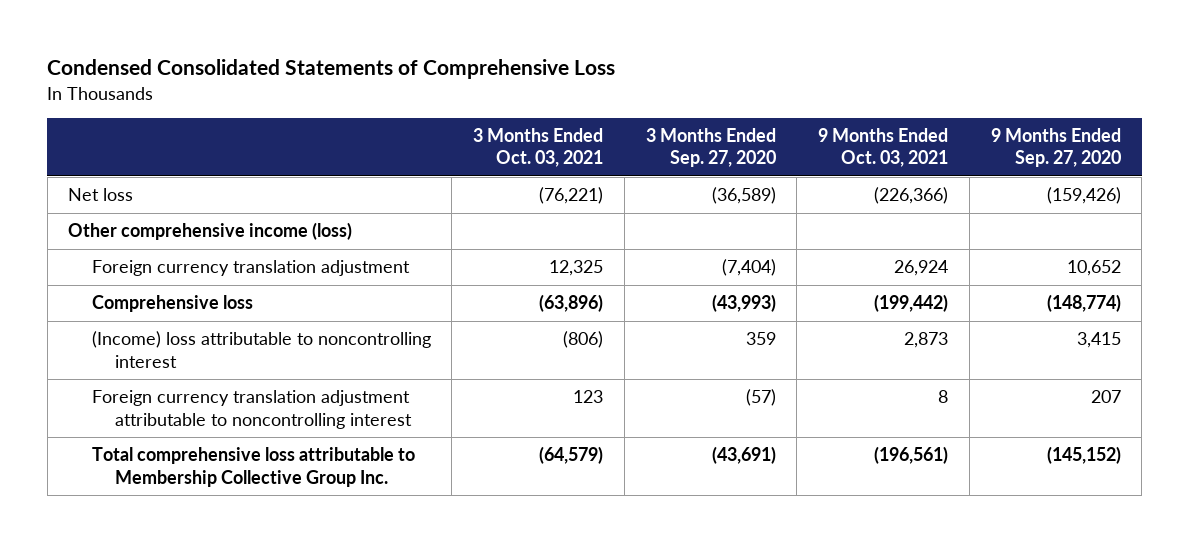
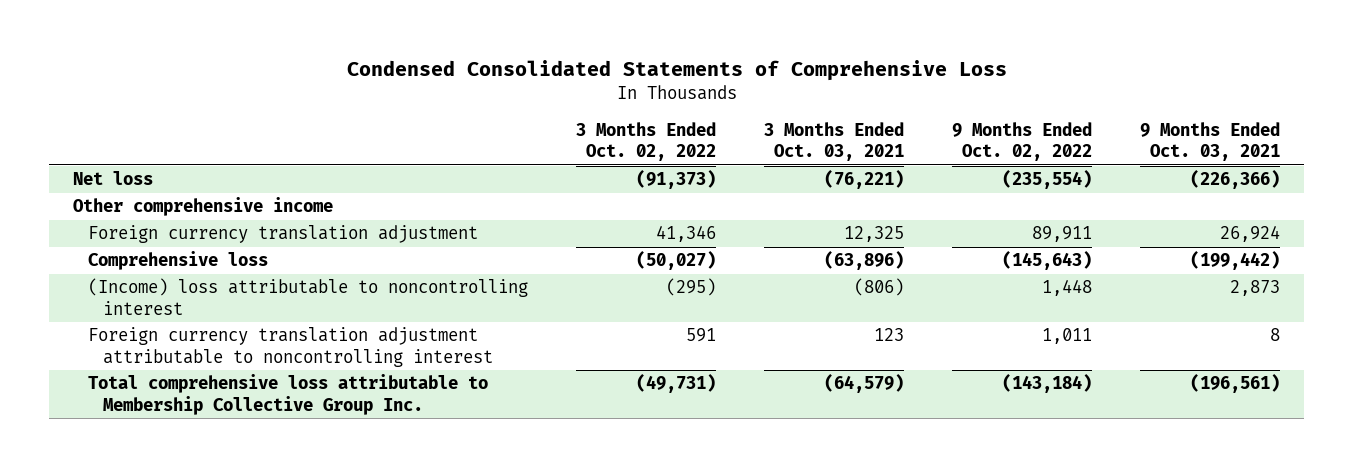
[645,128,776,168] 3 Months Ended Sep. 27, 2020 -> none
[990,128,1121,168] 9 Months Ended Sep. 27, 2020 -> none
none -> [576,121,717,162] 3 Months Ended Oct. 02, 2022
none -> [952,121,1093,162] 9 Months Ended Oct. 02, 2022
[68,222,353,241] Other comprehensive income (loss) -> [73,197,334,217] Other comprehensive income

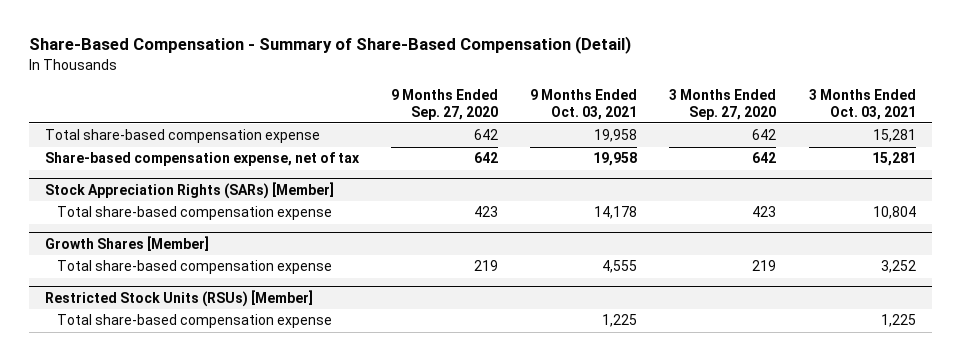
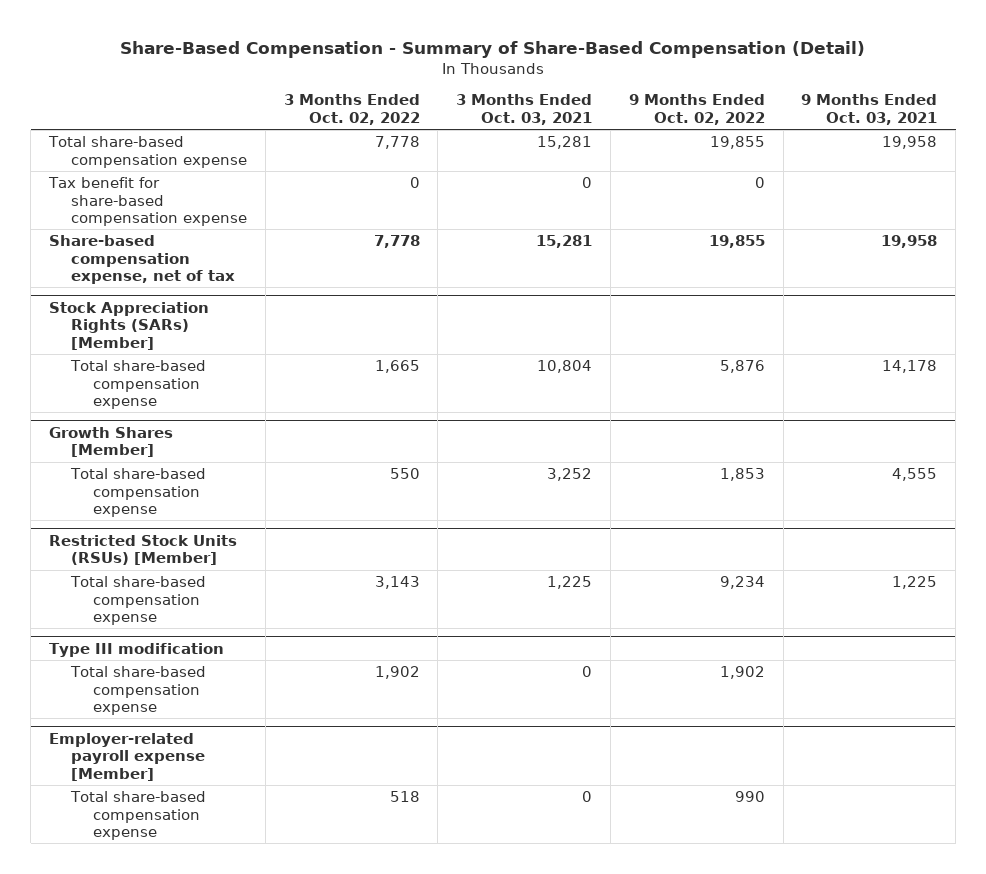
[390,89,498,120] 9 Months Ended Sep. 27, 2020 -> none
[669,89,777,120] 3 Months Ended Sep. 27, 2020 -> none
none -> [283,94,420,126] 3 Months Ended Oct. 02, 2022
none -> [628,94,765,126] 9 Months Ended Oct. 02, 2022
none -> [47,177,248,227] Tax benefit for share-based compensation expense
none -> [48,642,224,657] Type III modification
none -> [70,666,207,716] Total share-based compensation expense
none -> [48,732,206,782] Employer-related payroll expense [Member]
none -> [70,791,207,841] Total share-based compensation expense

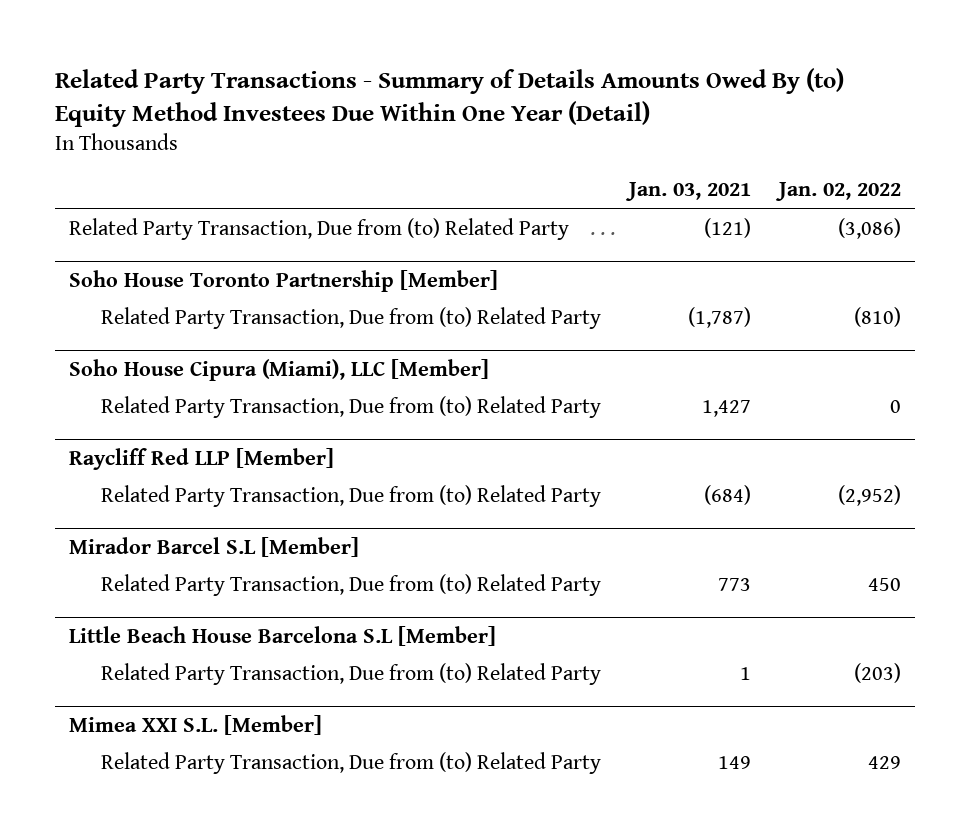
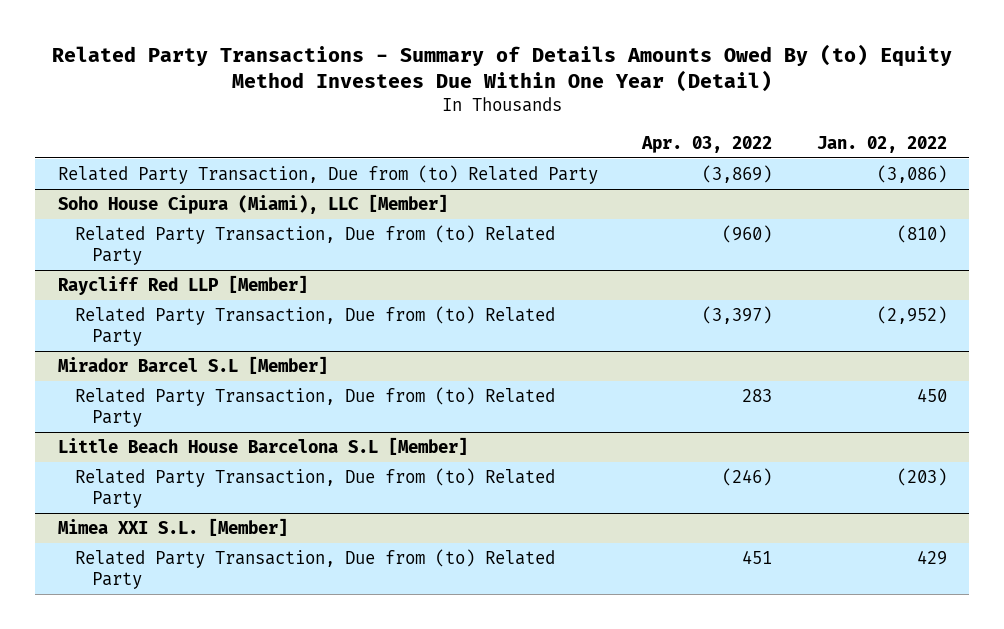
[624,182,751,202] Jan. 03, 2021 -> none
none -> [641,135,773,153] Apr. 03, 2022
[68,270,498,293] Soho House Toronto Partnership [Member] -> none
[100,307,601,330] Related Party Transaction, Due from (to) Related Party -> none
[889,400,901,414] 0 -> [896,224,947,243] (810)

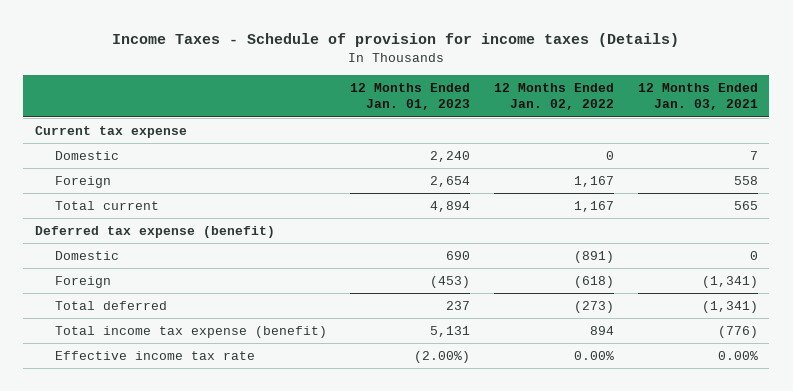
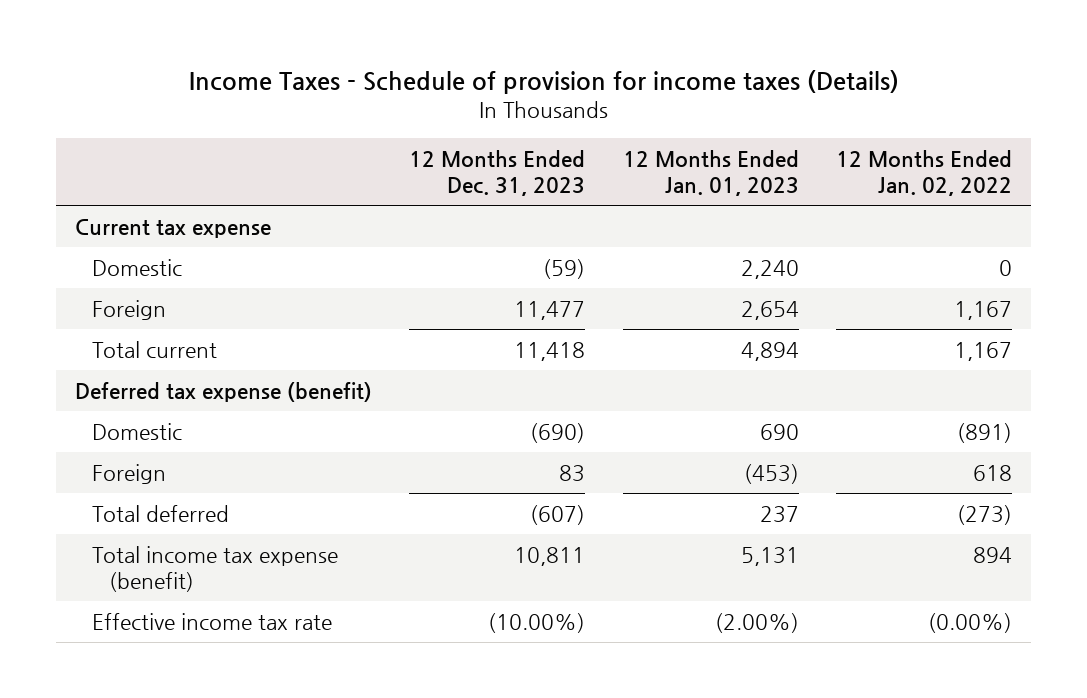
[637,82,758,111] 12 Months Ended Jan. 03, 2021 -> none
none -> [409,150,586,197] 12 Months Ended Dec. 31, 2023
[574,276,615,289] (618) -> [973,465,1013,482] 618
[574,351,615,361] 0.00% -> [928,613,1013,634] (0.00%)

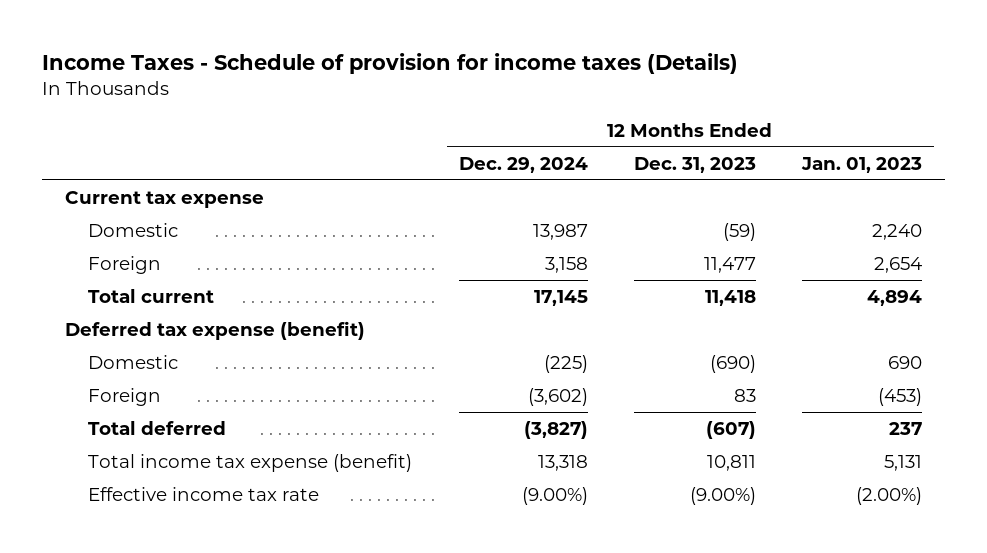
[836,150,1013,197] 12 Months Ended Jan. 02, 2022 -> none
none -> [458,156,588,173] Dec. 29, 2024
[488,613,586,634] (10.00%) -> [689,486,756,505] (9.00%)

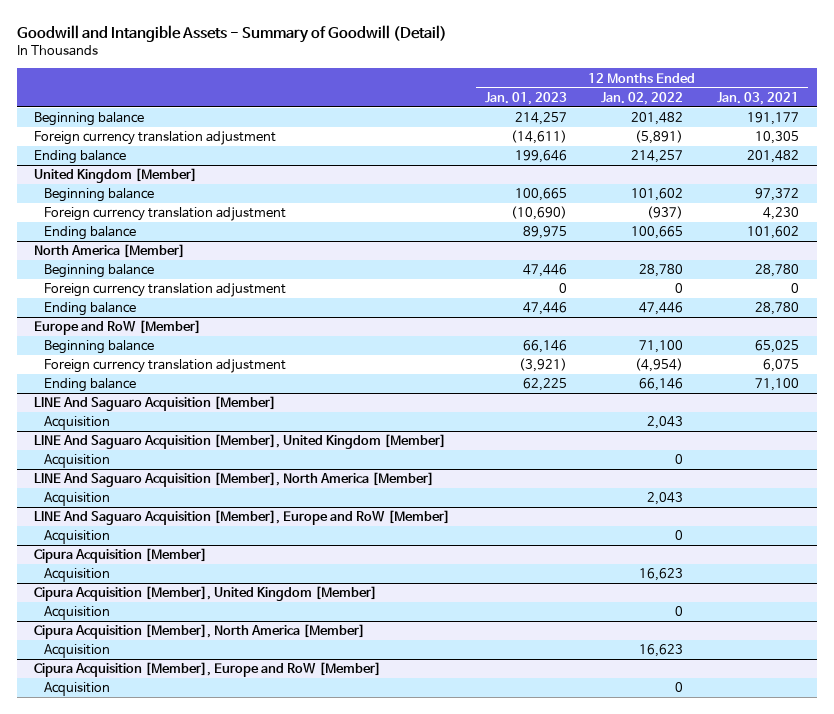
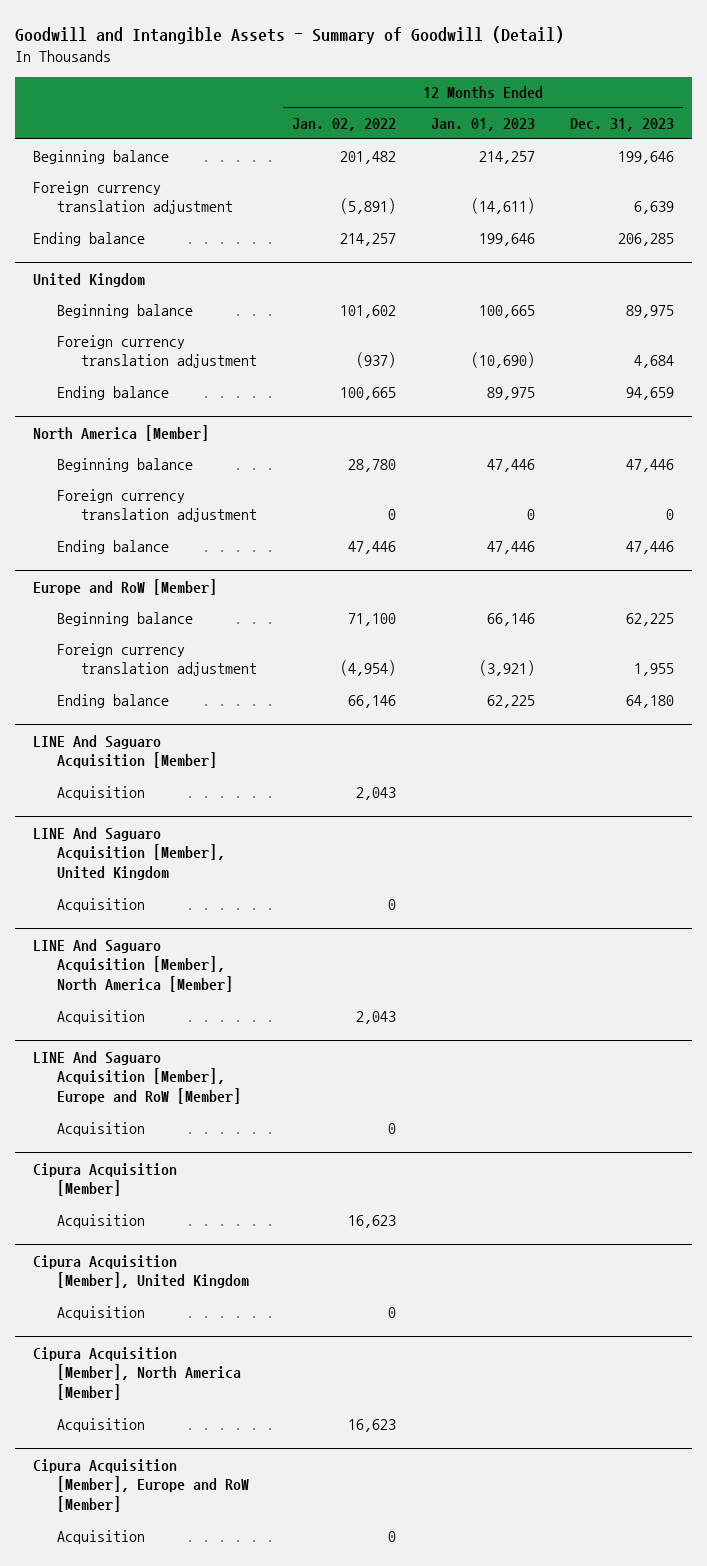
[717,92,800,106] Jan. 03, 2021 -> none
none -> [570,118,675,132] Dec. 31, 2023
[34,168,198,184] United Kingdom [Member] -> [32,272,145,287] United Kingdom
[34,434,447,450] LINE And Saguaro Acquisition [Member], United Kingdom [Member] -> [32,826,225,881] LINE And Saguaro Acquisition [Member], United Kingdom
[34,586,378,602] Cipura Acquisition [Member], United Kingdom [Member] -> [32,1254,249,1289] Cipura Acquisition [Member], United Kingdom

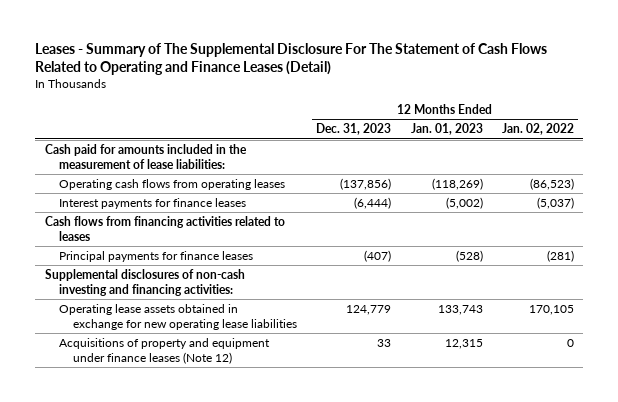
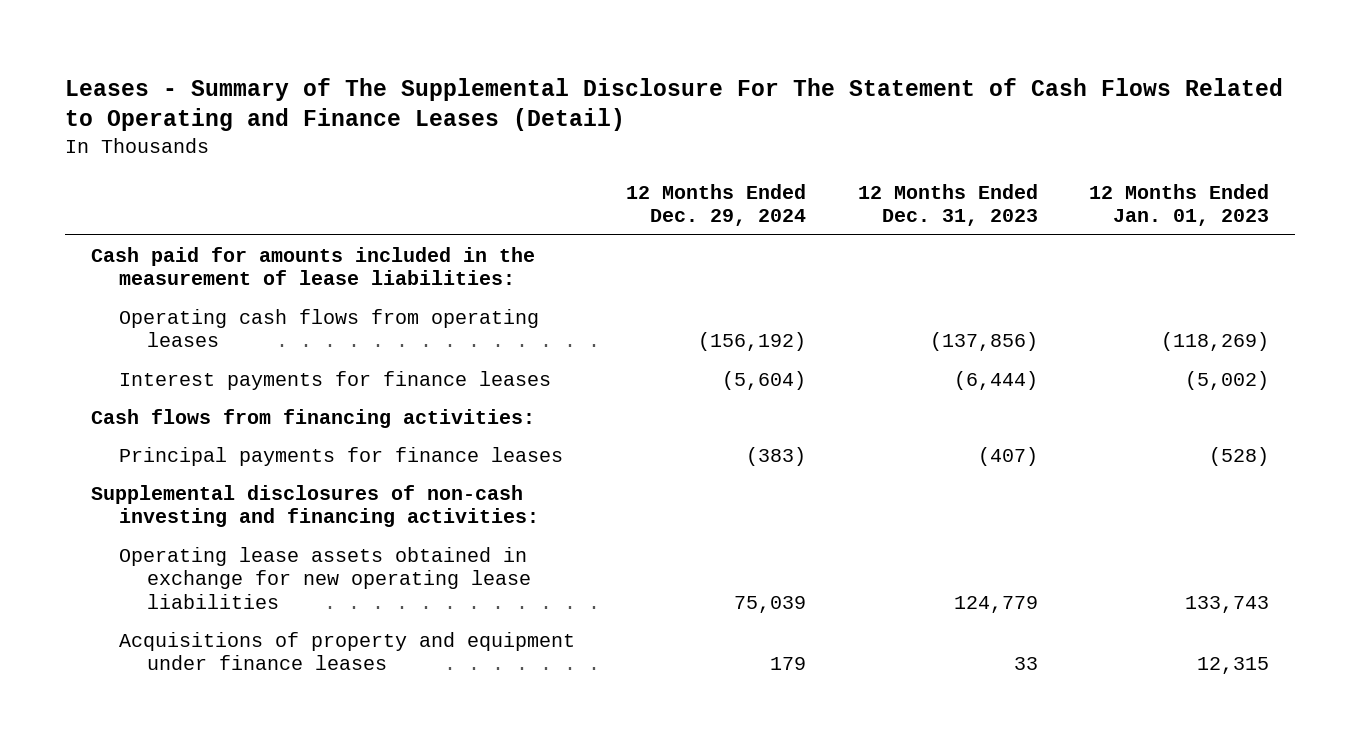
[501,123,574,136] Jan. 02, 2022 -> none
none -> [626,183,807,227] 12 Months Ended Dec. 29, 2024
[44,215,285,241] Cash flows from financing activities related to leases -> [90,408,535,428] Cash flows from financing activities:
[59,337,271,364] Acquisitions of property and equipment under finance leases (Note 12) -> [118,631,575,671] Acquisitions of property and equipment under finance leases

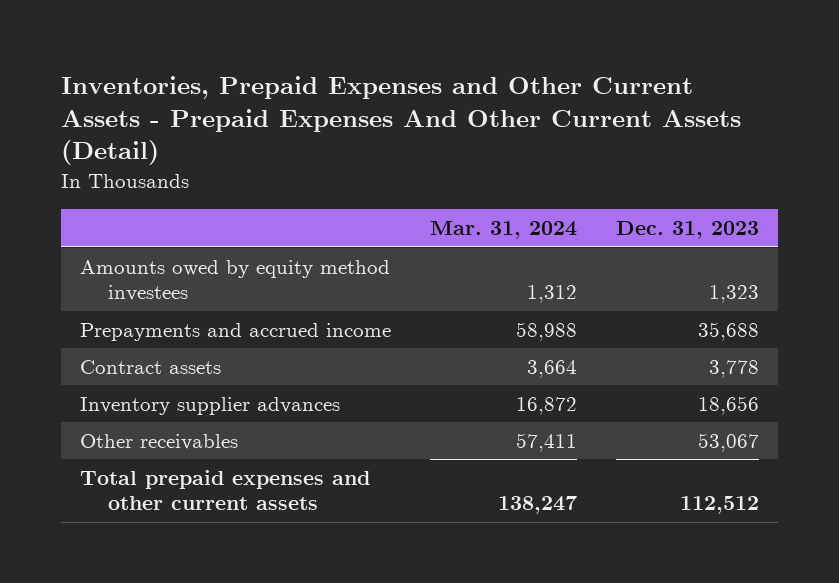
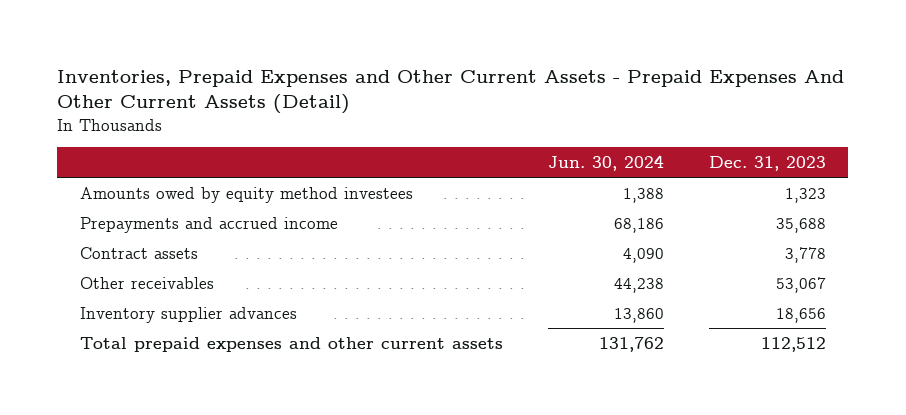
[429,221,577,240] Mar. 31, 2024 -> none
none -> [547,154,664,171] Jun. 30, 2024
[80,396,341,415] Inventory supplier advances -> [79,306,297,323] Inventory supplier advances

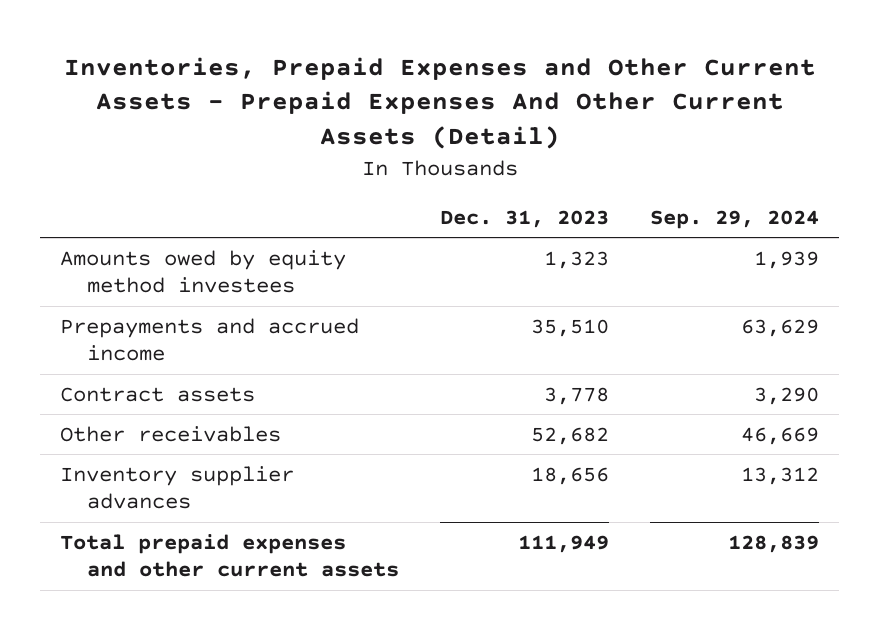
[547,154,664,171] Jun. 30, 2024 -> none
none -> [649,209,819,229] Sep. 29, 2024
[775,217,826,233] 35,688 -> [530,318,609,337] 35,510
[775,276,826,293] 53,067 -> [530,426,609,445] 52,682
[760,336,826,352] 112,512 -> [517,534,609,553] 111,949

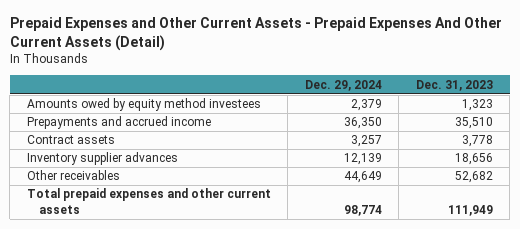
[63,56,816,150] Inventories, Prepaid Expenses and Other Current Assets - Prepaid Expenses And Other Current Assets (Detail) -> [9,17,502,52] Prepaid Expenses and Other Current Assets - Prepaid Expenses And Other Current Assets (Detail)
[649,209,819,229] Sep. 29, 2024 -> none
none -> [304,79,382,91] Dec. 29, 2024
[60,425,282,442] Other receivables -> [26,170,120,181] Other receivables

